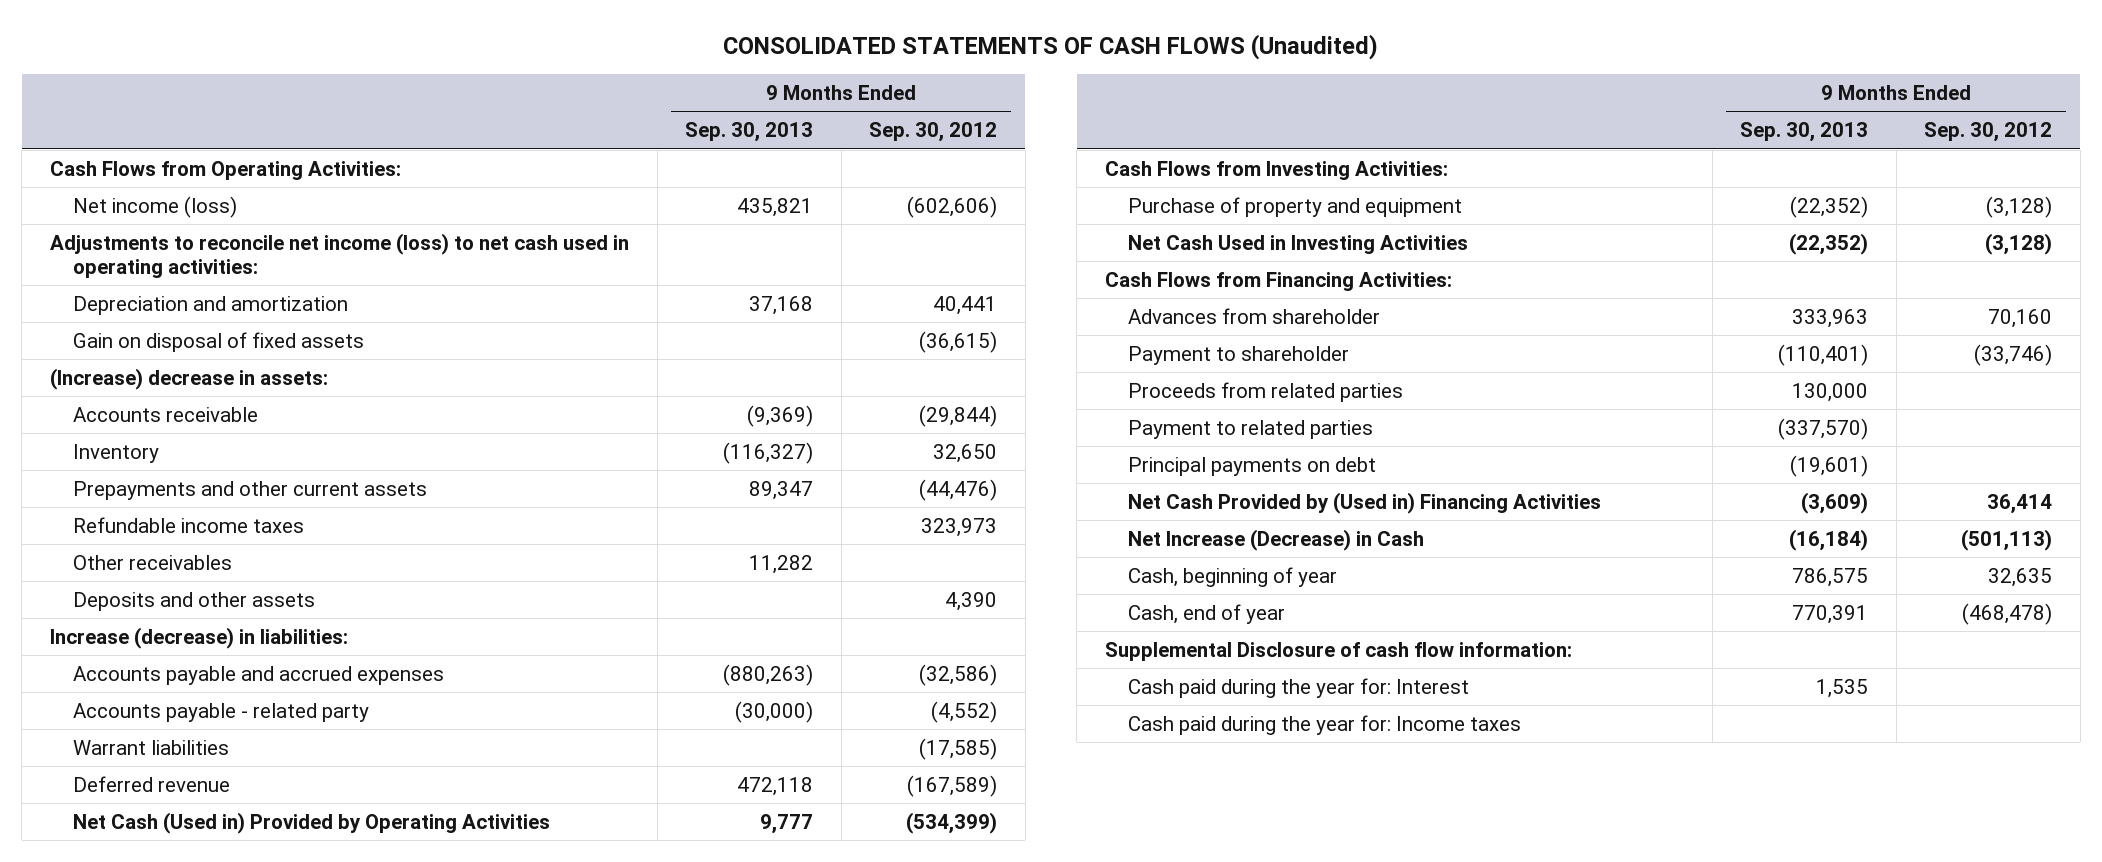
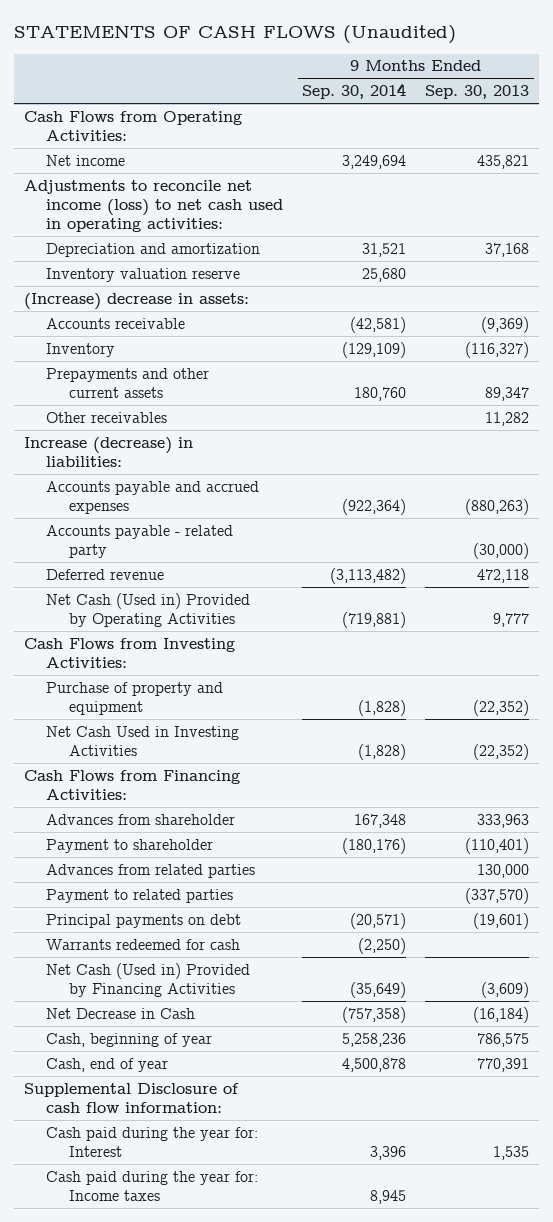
[723,33,1379,60] CONSOLIDATED STATEMENTS OF CASH FLOWS (Unaudited) -> [14,25,457,45] STATEMENTS OF CASH FLOWS (Unaudited)
[869,122,998,143] Sep. 30, 2012 -> none
none -> [302,83,407,100] Sep. 30, 2014
[73,195,238,218] Net income (loss) -> [46,154,126,166] Net income
[73,331,365,352] Gain on disposal of fixed assets -> none
none -> [46,267,241,282] Inventory valuation reserve
[73,516,305,533] Refundable income taxes -> none
[73,591,316,611] Deposits and other assets -> none
[73,739,230,755] Warrant liabilities -> none
[1128,381,1404,402] Proceeds from related parties -> [46,863,256,878] Advances from related parties
none -> [46,938,241,950] Warrants redeemed for cash
[1128,491,1602,514] Net Cash Provided by (Used in) Financing Activities -> [46,962,251,997] Net Cash (Used in) Provided by Financing Activities
[1128,528,1425,551] Net Increase (Decrease) in Cash -> [46,1007,196,1019] Net Decrease in Cash

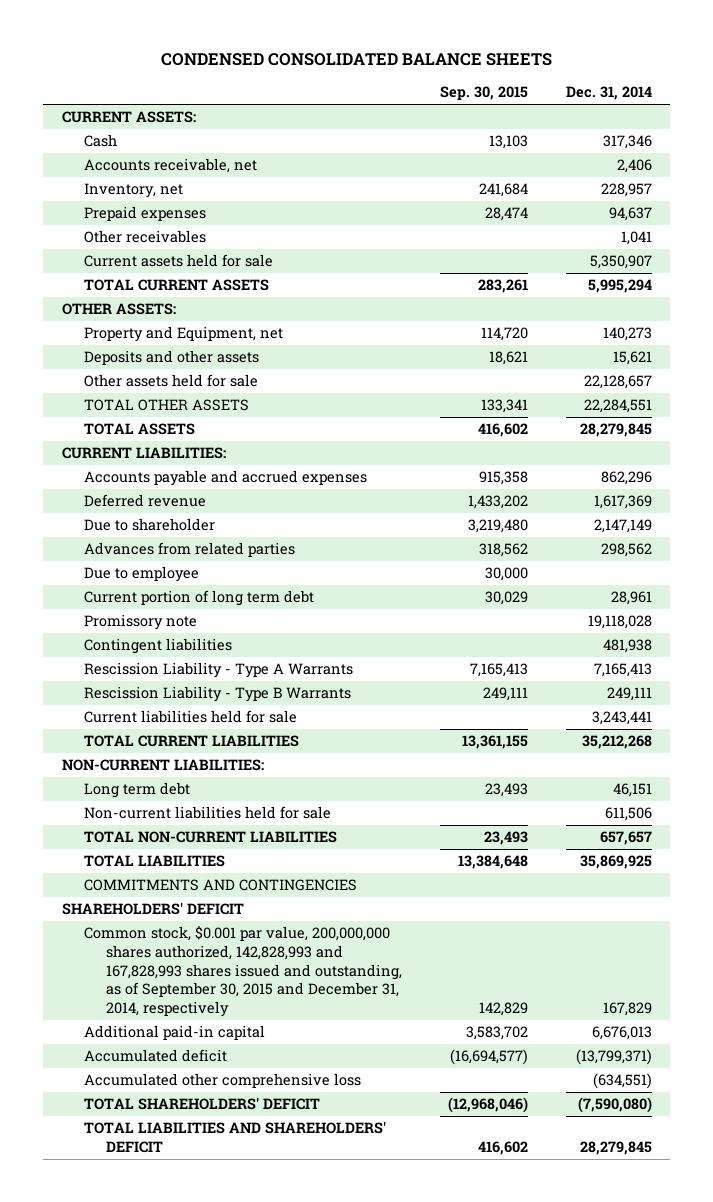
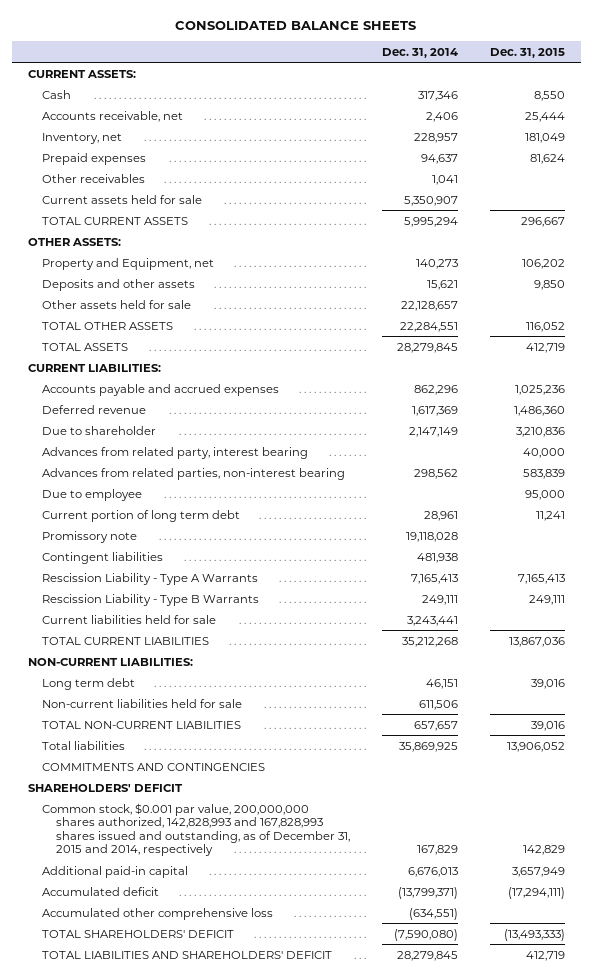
[160,53,552,67] CONDENSED CONSOLIDATED BALANCE SHEETS -> [175,20,417,30] CONSOLIDATED BALANCE SHEETS
[439,86,528,101] Sep. 30, 2015 -> none
none -> [489,47,565,58] Dec. 31, 2015
none -> [41,446,308,459] Advances from related party, interest bearing
[84,542,296,558] Advances from related parties -> [41,467,345,480] Advances from related parties, non-interest bearing
[84,855,226,868] TOTAL LIABILITIES -> [41,740,125,750] Total liabilities
[84,926,403,1017] Common stock, $0.001 par value, 200,000,000 shares authorized, 142,828,993 and 167,828,993 shares issued and outstanding, as of September 30, 2015 and December 31, 2014, respectively -> [41,802,351,857] Common stock, $0.001 par value, 200,000,000 shares authorized, 142,828,993 and 167,828,993 shares issued and outstanding, as of December 31, 2015 and 2014, respectively

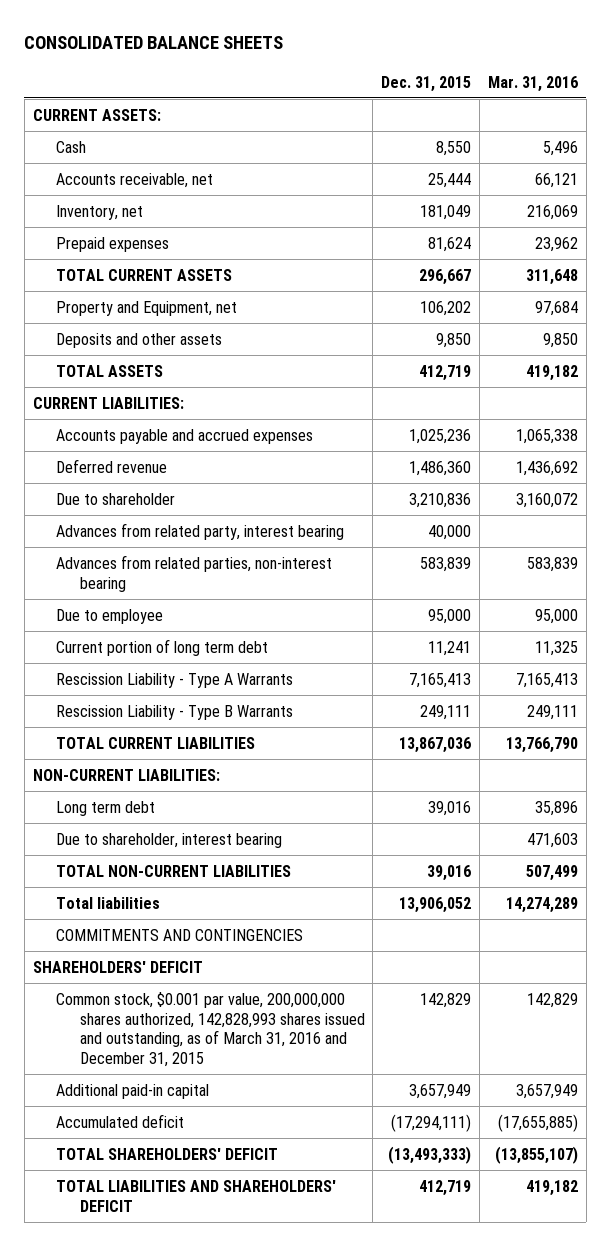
[381,47,458,58] Dec. 31, 2014 -> none
none -> [488,75,579,92] Mar. 31, 2016
[41,173,145,183] Other receivables -> none
[41,194,202,204] Current assets held for sale -> none
[27,237,121,246] OTHER ASSETS: -> none
[41,299,191,309] Other assets held for sale -> none
[41,321,173,330] TOTAL OTHER ASSETS -> none
[41,530,137,543] Promissory note -> none
[41,551,163,564] Contingent liabilities -> none
[41,614,216,624] Current liabilities held for sale -> none
[41,698,242,708] Non-current liabilities held for sale -> none
none -> [56,832,283,848] Due to shareholder, interest bearing
[41,802,351,857] Common stock, $0.001 par value, 200,000,000 shares authorized, 142,828,993 and 167,828,993 shares issued and outstanding, as of December 31, 2015 and 2014, respectively -> [56,991,365,1068] Common stock, $0.001 par value, 200,000,000 shares authorized, 142,828,993 shares issued and outstanding, as of March 31, 2016 and December 31, 2015
[41,907,273,920] Accumulated other comprehensive loss -> none

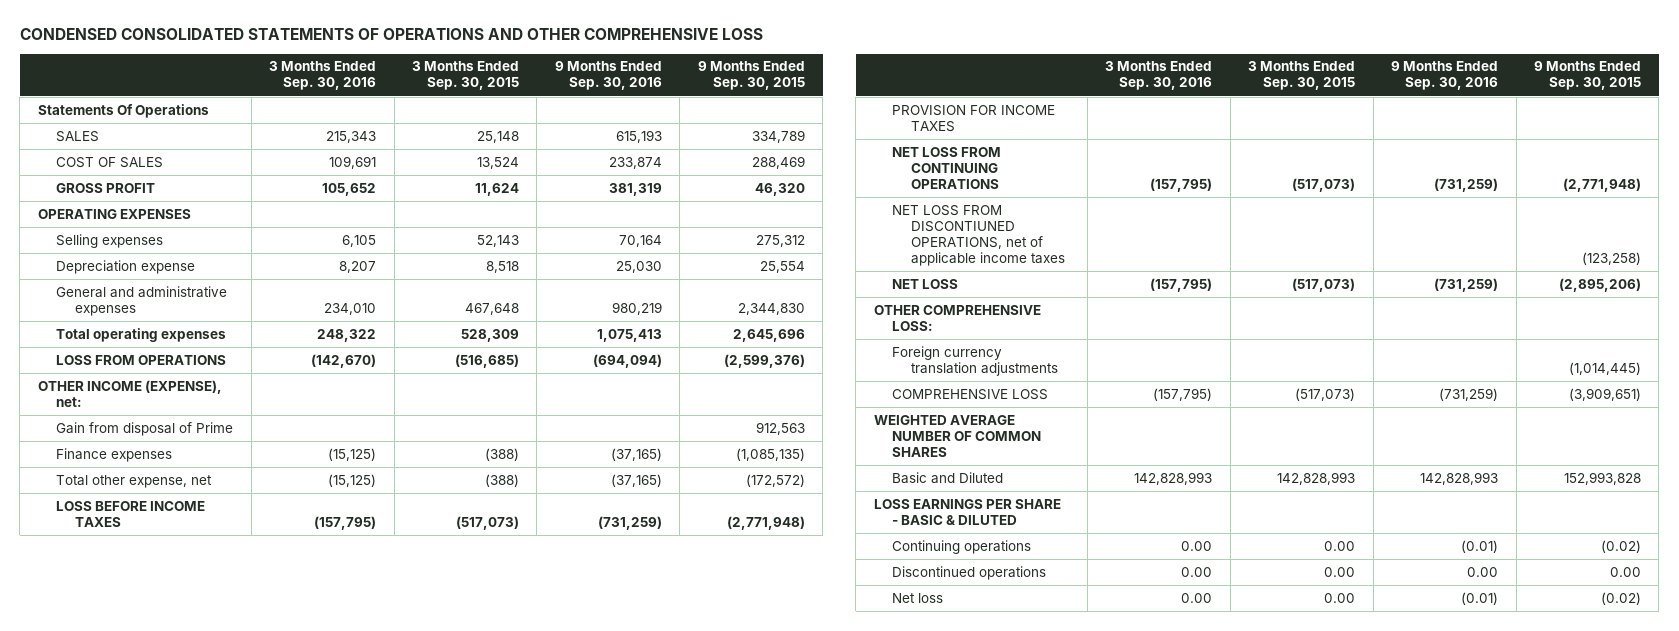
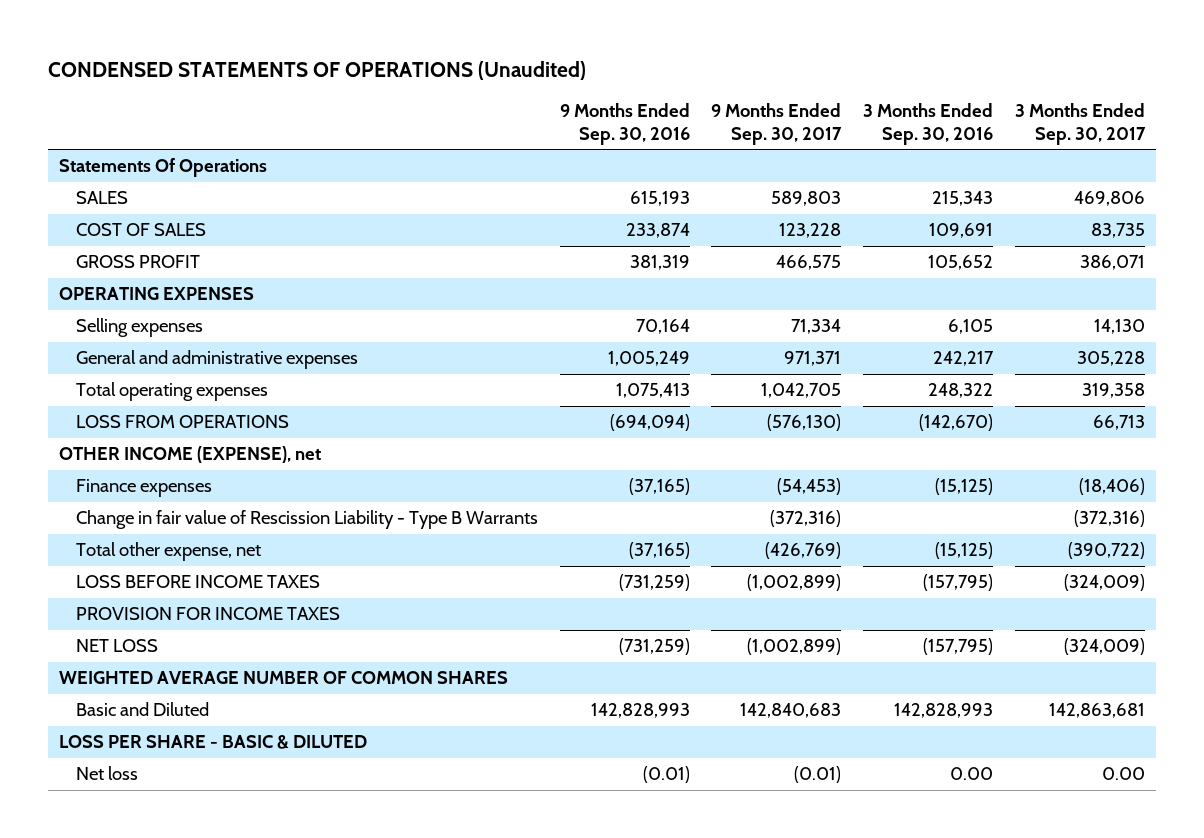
[19,28,763,41] CONDENSED CONSOLIDATED STATEMENTS OF OPERATIONS AND OTHER COMPREHENSIVE LOSS -> [48,60,587,80] CONDENSED STATEMENTS OF OPERATIONS (Unaudited)
[411,61,519,91] 3 Months Ended Sep. 30, 2015 -> none
[697,61,805,91] 9 Months Ended Sep. 30, 2015 -> none
none -> [711,103,843,145] 9 Months Ended Sep. 30, 2017
none -> [1014,103,1146,145] 3 Months Ended Sep. 30, 2017
[56,259,196,274] Depreciation expense -> none
[324,302,377,315] 234,010 -> [933,351,995,367] 242,217
[611,301,662,315] 980,219 -> [607,351,690,367] 1,005,249
[56,421,234,436] Gain from disposal of Prime -> none
[37,379,222,407] OTHER INCOME (EXPENSE), net: -> [58,446,321,464] OTHER INCOME (EXPENSE), net
none -> [76,510,539,530] Change in fair value of Rescission Liability - Type B Warrants
[892,146,1002,189] NET LOSS FROM CONTINUING OPERATIONS -> none
[892,204,1065,266] NET LOSS FROM DISCONTIUNED OPERATIONS, net of applicable income taxes -> none
[873,304,1041,331] OTHER COMPREHENSIVE LOSS: -> none
[892,345,1058,376] Foreign currency translation adjustments -> none
[892,388,1049,400] COMPREHENSIVE LOSS -> none
[892,539,1032,554] Continuing operations -> none
[892,565,1047,580] Discontinued operations -> none
[873,498,1061,525] LOSS EARNINGS PER SHARE - BASIC & DILUTED -> [58,735,367,750] LOSS PER SHARE - BASIC & DILUTED

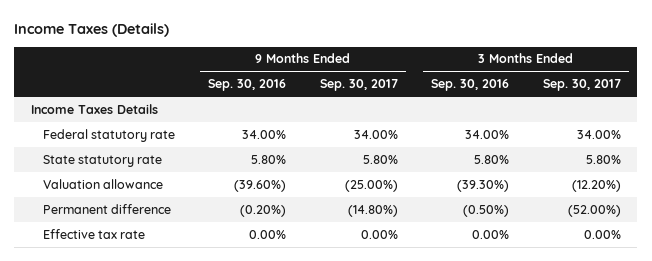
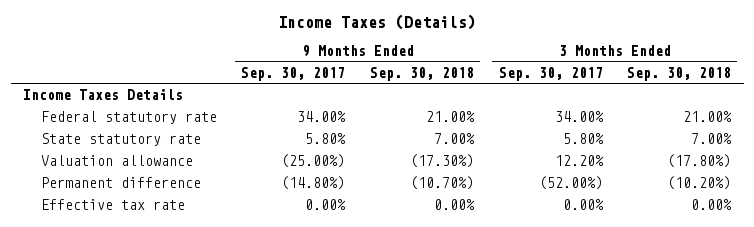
[208,79,287,92] Sep. 30, 2016 -> none
[431,79,510,92] Sep. 30, 2016 -> none
none -> [370,66,475,81] Sep. 30, 2018
none -> [627,66,732,81] Sep. 30, 2018
[571,179,621,192] (12.20%) -> [554,155,604,167] 12.20%

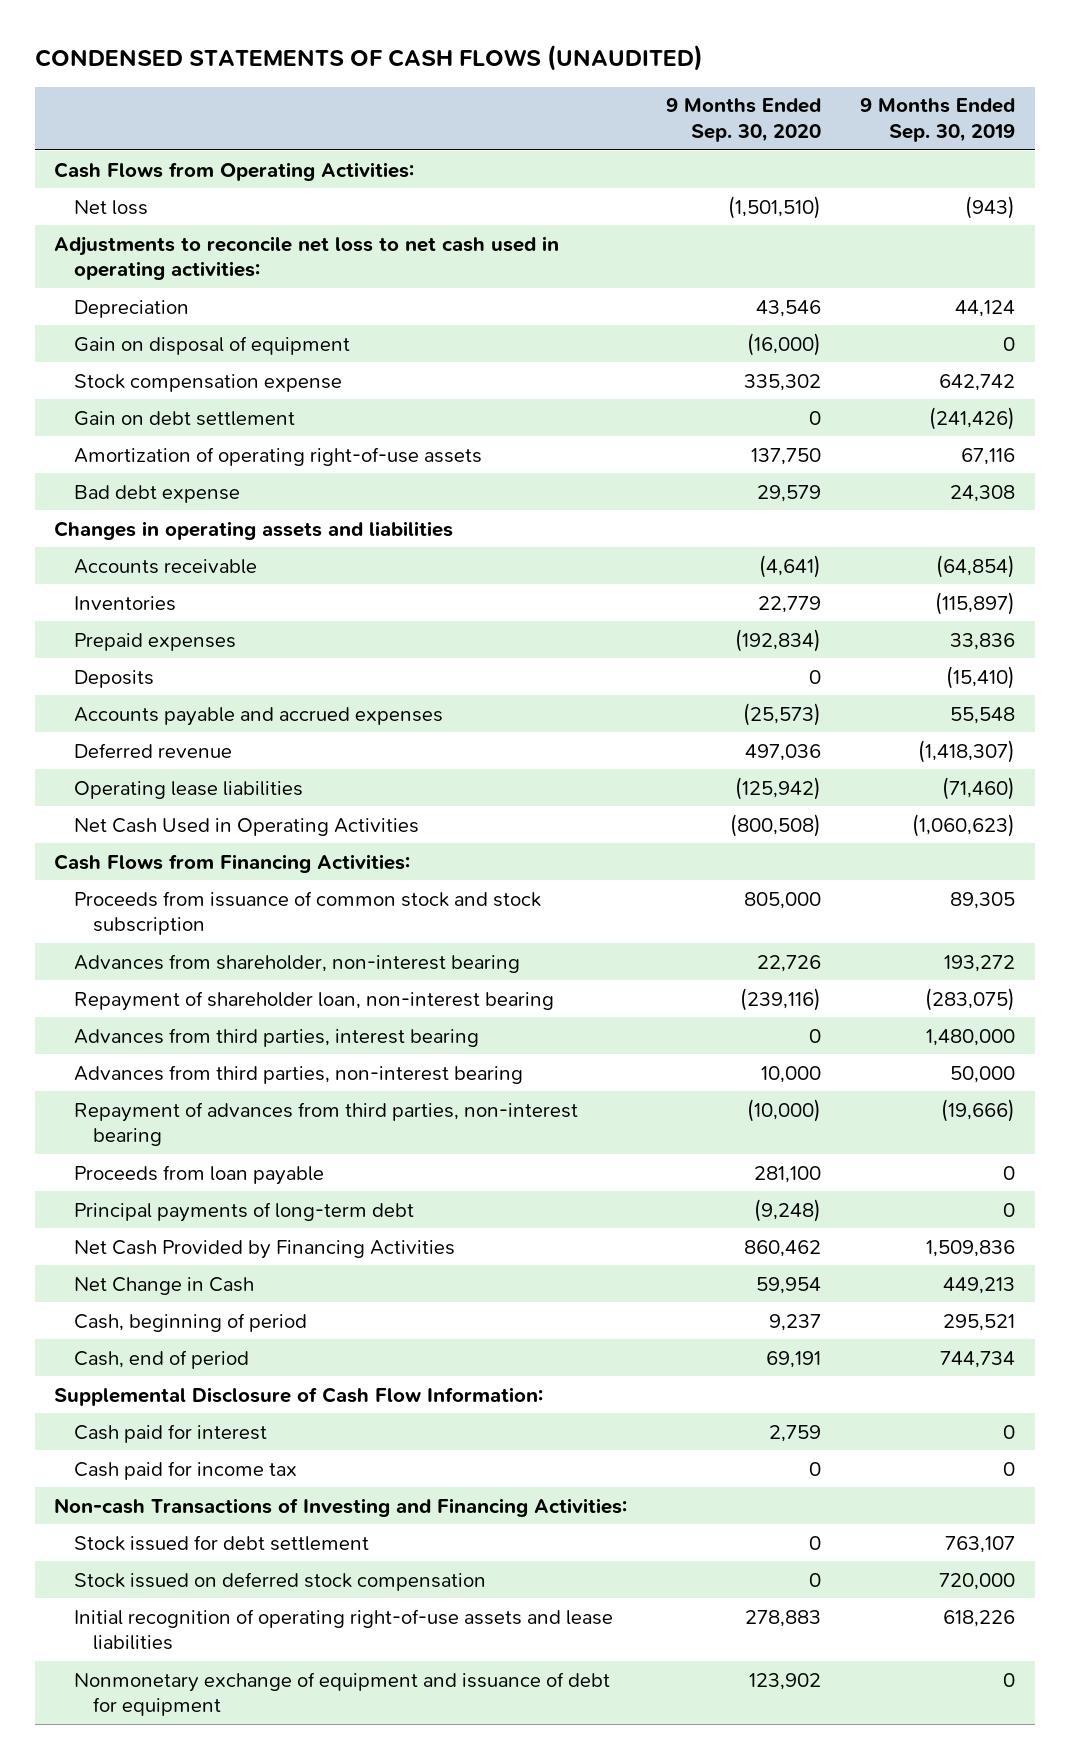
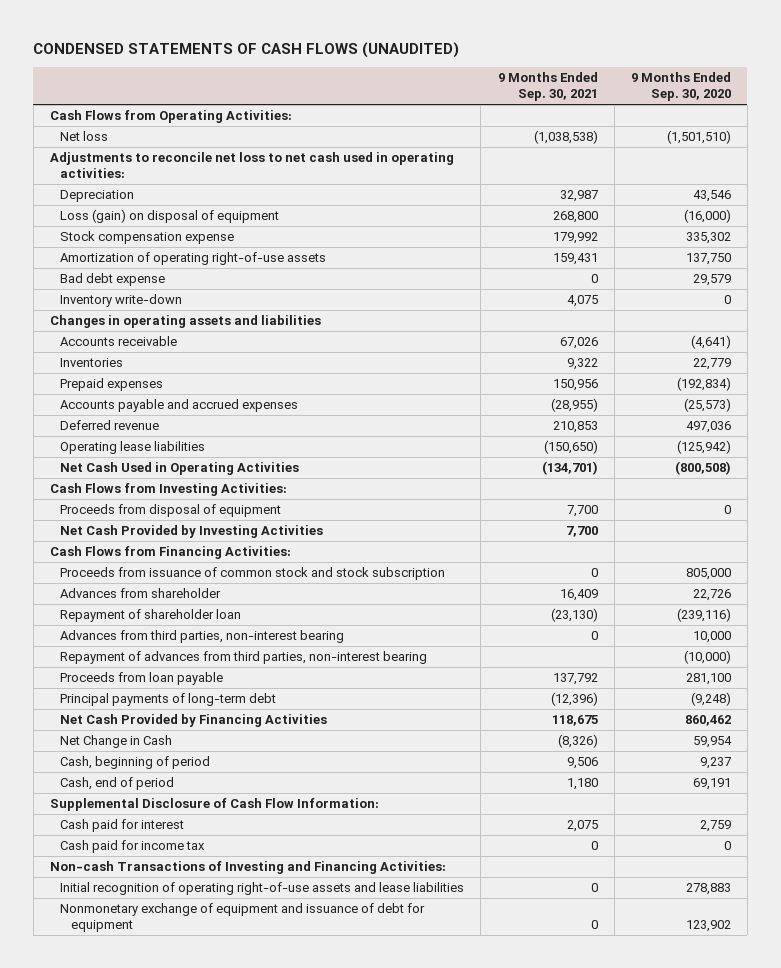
[860,98,1016,143] 9 Months Ended Sep. 30, 2019 -> none
none -> [497,72,598,102] 9 Months Ended Sep. 30, 2021
[73,335,350,355] Gain on disposal of equipment -> [60,209,280,224] Loss (gain) on disposal of equipment
[73,410,295,426] Gain on debt settlement -> none
none -> [60,294,183,308] Inventory write-down
[73,669,154,688] Deposits -> none
none -> [49,483,287,497] Cash Flows from Investing Activities:
none -> [60,504,282,518] Proceeds from disposal of equipment
none -> [60,525,324,539] Net Cash Provided by Investing Activities
[73,1027,479,1047] Advances from third parties, interest bearing -> none
[73,953,520,973] Advances from shareholder, non-interest bearing -> [60,588,222,599] Advances from shareholder
[73,990,554,1011] Repayment of shareholder loan, non-interest bearing -> [60,609,242,623] Repayment of shareholder loan
[73,1534,369,1551] Stock issued for debt settlement -> none
[73,1571,486,1591] Stock issued on deferred stock compensation -> none

